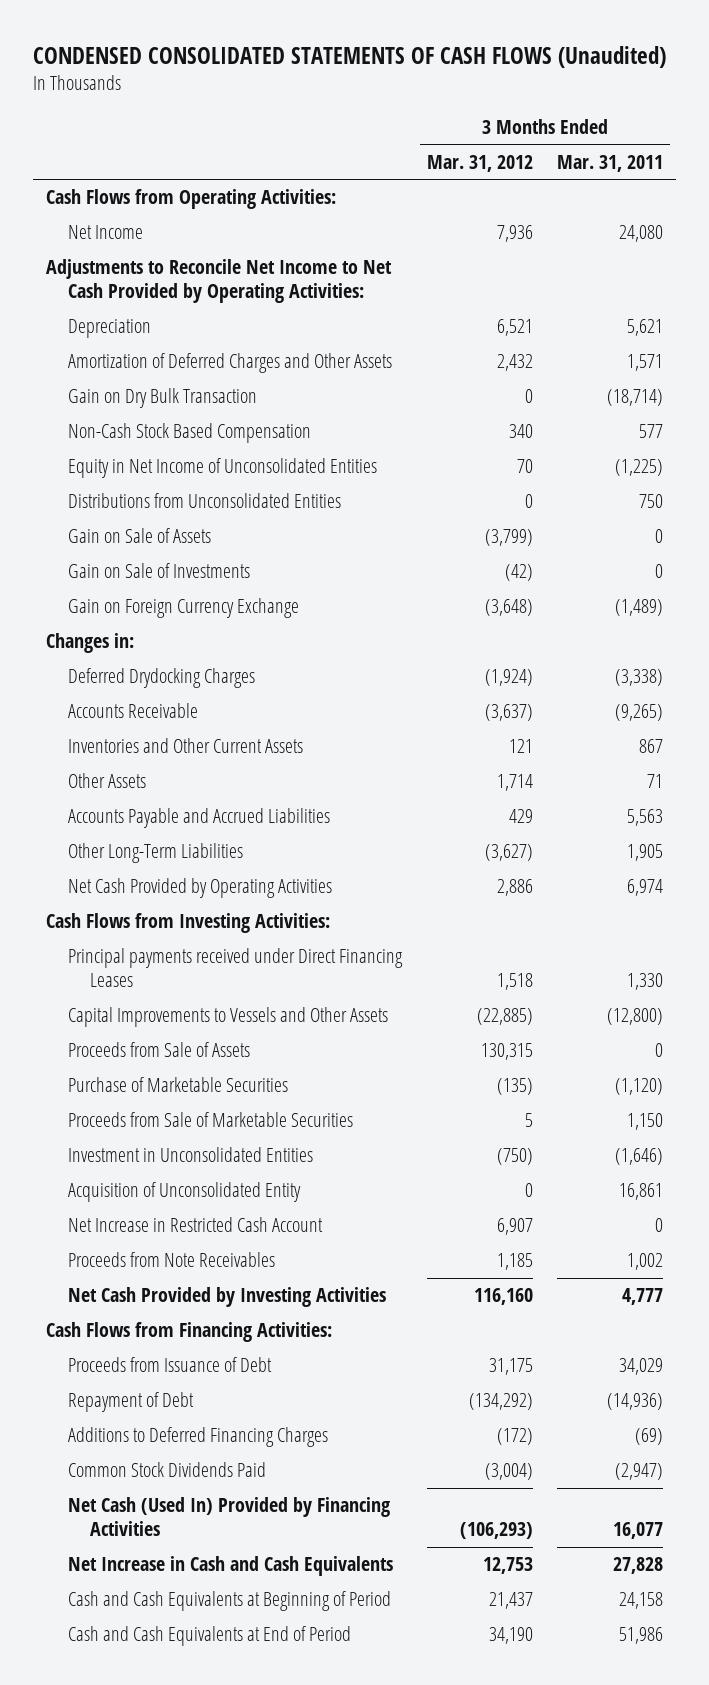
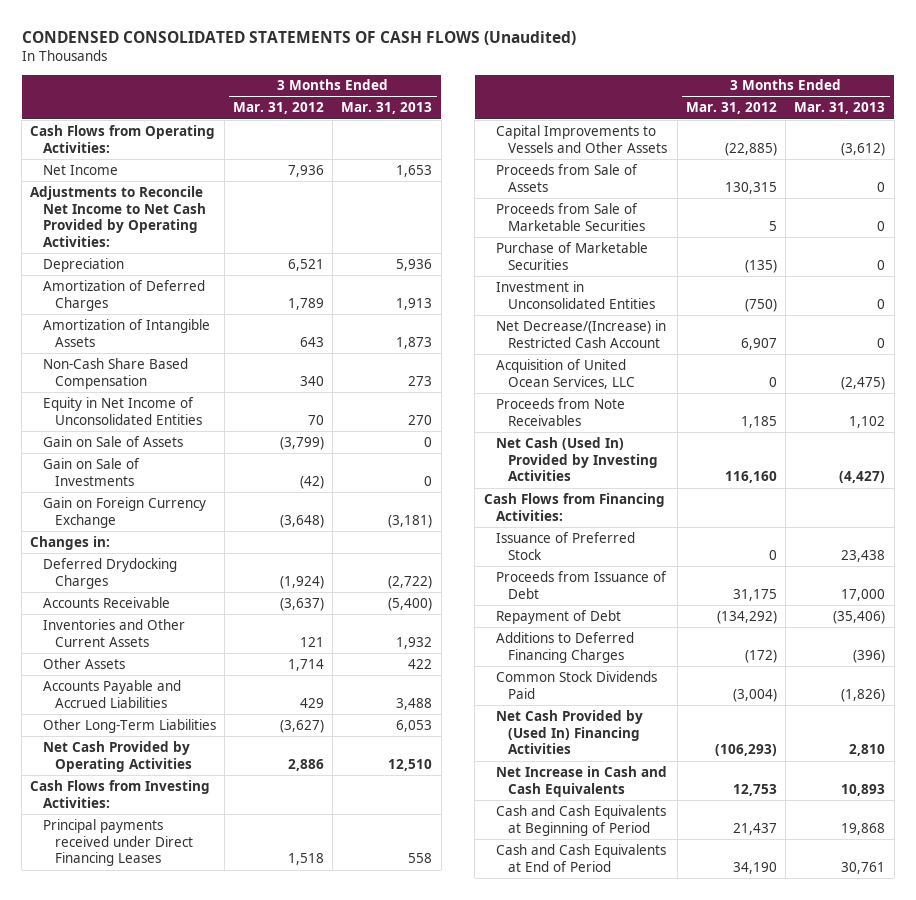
[557,154,664,172] Mar. 31, 2011 -> none
none -> [341,102,433,115] Mar. 31, 2013
[67,388,257,409] Gain on Dry Bulk Transaction -> none
[67,353,392,374] Amortization of Deferred Charges and Other Assets -> [42,279,205,311] Amortization of Deferred Charges
[496,354,533,372] 2,432 -> [287,297,324,310] 1,789
none -> [42,318,210,347] Amortization of Intangible Assets
[67,423,311,444] Non-Cash Stock Based Compensation -> [42,357,188,389] Non-Cash Share Based Compensation
[67,493,341,509] Distributions from Unconsolidated Entities -> none
[67,1077,288,1093] Purchase of Marketable Securities -> [495,241,648,270] Purchase of Marketable Securities
[67,1182,301,1203] Acquisition of Unconsolidated Entity -> none
[67,1217,323,1233] Net Increase in Restricted Cash Account -> [495,319,666,348] Net Decrease/(Increase) in Restricted Cash Account
none -> [495,358,635,389] Acquisition of United Ocean Services, LLC
[67,1287,386,1308] Net Cash Provided by Investing Activities -> [495,436,658,482] Net Cash (Used In) Provided by Investing Activities
none -> [495,531,635,560] Issuance of Preferred Stock
[67,1497,390,1537] Net Cash (Used In) Provided by Financing Activities -> [495,709,643,755] Net Cash Provided by (Used In) Financing Activities

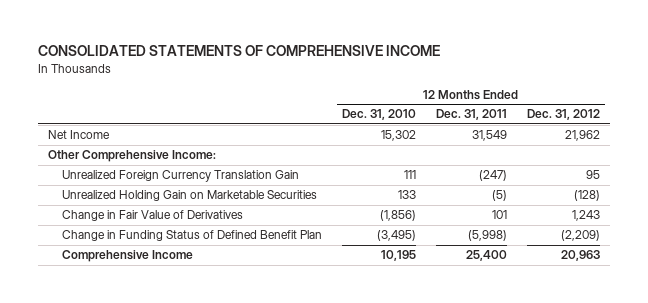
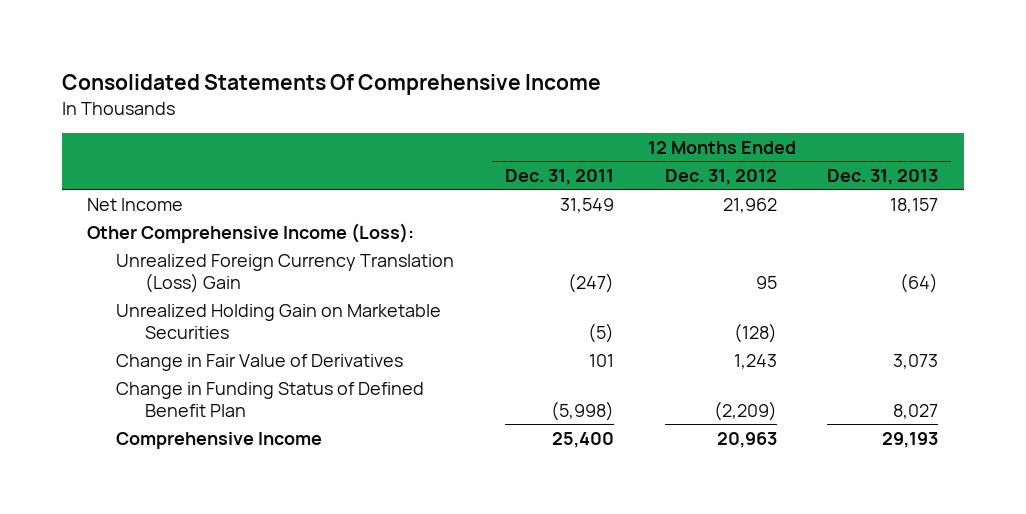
[37,45,440,57] CONSOLIDATED STATEMENTS OF COMPREHENSIVE INCOME -> [62,74,602,96] Consolidated Statements Of Comprehensive Income
[341,109,416,121] Dec. 31, 2010 -> none
none -> [827,168,939,185] Dec. 31, 2013
[47,150,216,163] Other Comprehensive Income: -> [87,222,415,243] Other Comprehensive Income (Loss):
[61,170,299,183] Unrealized Foreign Currency Translation Gain -> [116,253,455,294] Unrealized Foreign Currency Translation (Loss) Gain

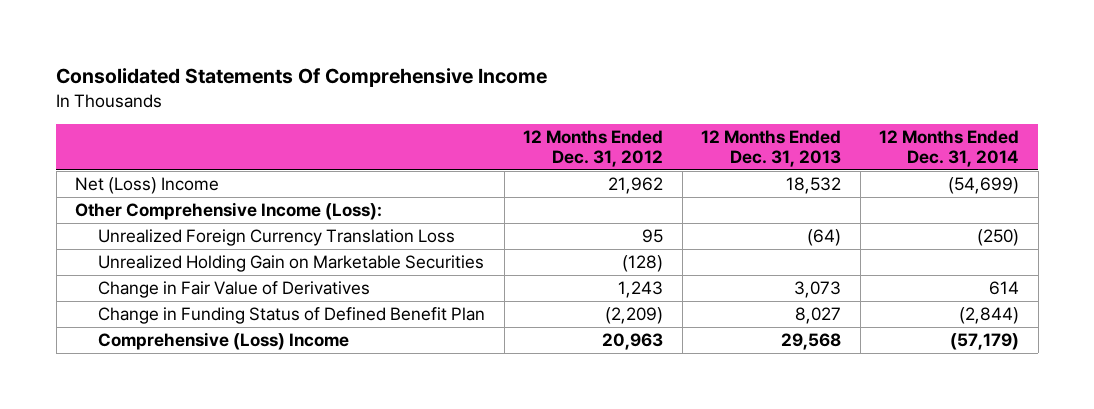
[505,168,615,185] Dec. 31, 2011 -> none
none -> [879,129,1020,168] 12 Months Ended Dec. 31, 2014
[87,197,184,211] Net Income -> [75,176,220,194] Net (Loss) Income
[890,197,939,213] 18,157 -> [786,176,842,194] 18,532
[116,253,455,294] Unrealized Foreign Currency Translation (Loss) Gain -> [98,228,456,246] Unrealized Foreign Currency Translation Loss
[116,431,323,449] Comprehensive Income -> [98,331,350,350] Comprehensive (Loss) Income
[882,431,939,448] 29,193 -> [781,332,842,350] 29,568

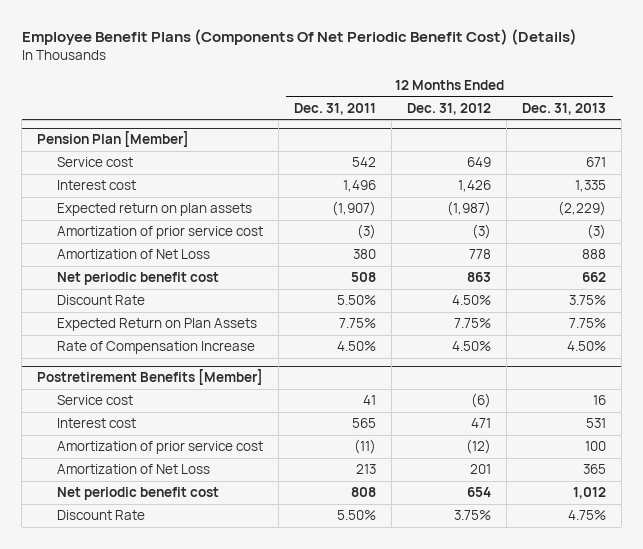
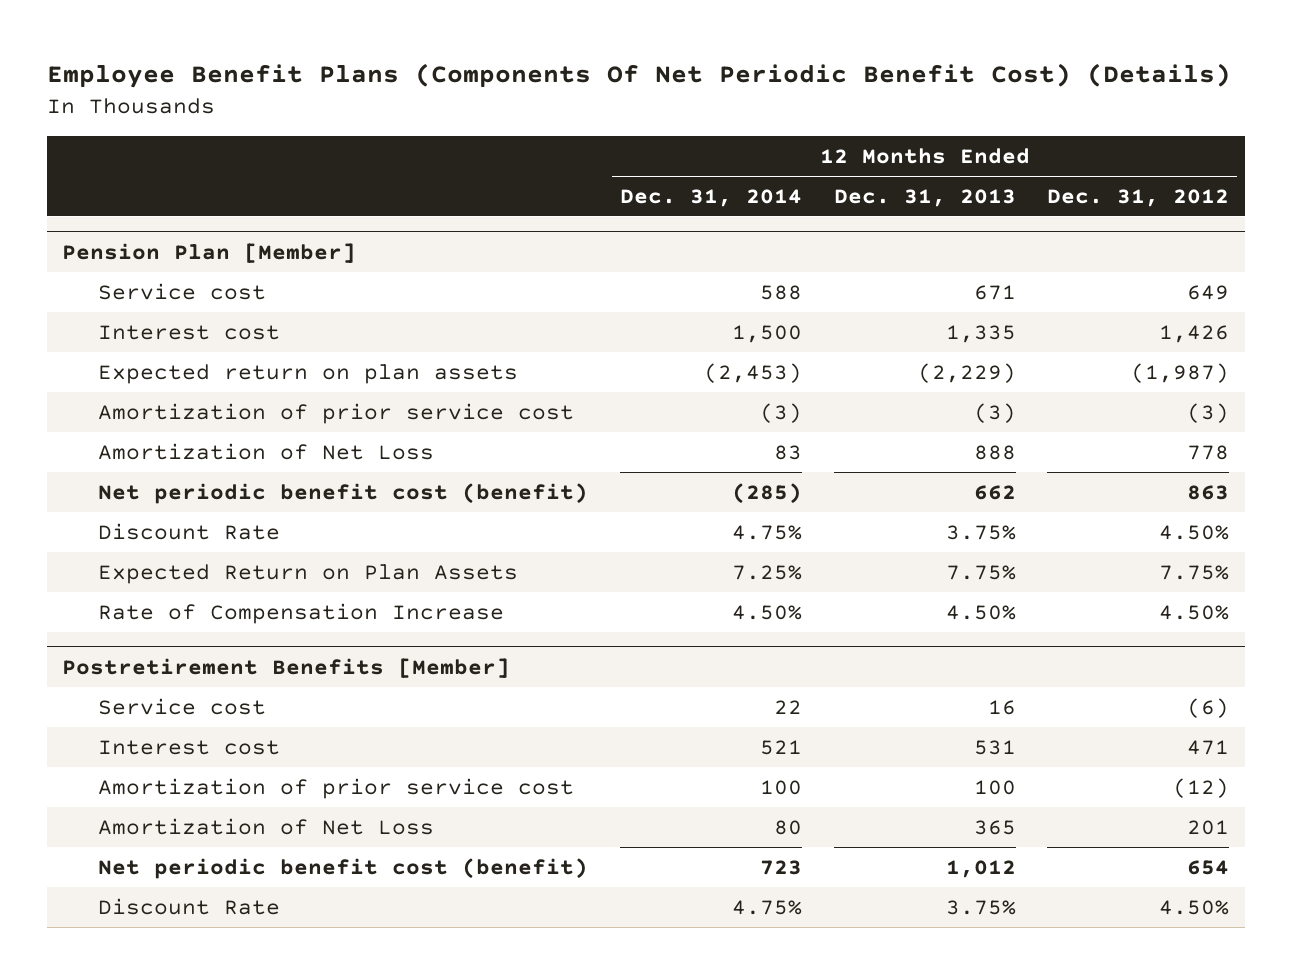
[294,102,377,115] Dec. 31, 2011 -> none
none -> [619,188,802,207] Dec. 31, 2014
[57,272,220,286] Net periodic benefit cost -> [97,482,588,504] Net periodic benefit cost (benefit)
[57,487,220,501] Net periodic benefit cost -> [97,857,588,879] Net periodic benefit cost (benefit)
[453,510,491,521] 3.75% -> [1159,899,1230,915] 4.50%
[567,510,606,521] 4.75% -> [945,899,1016,915] 3.75%

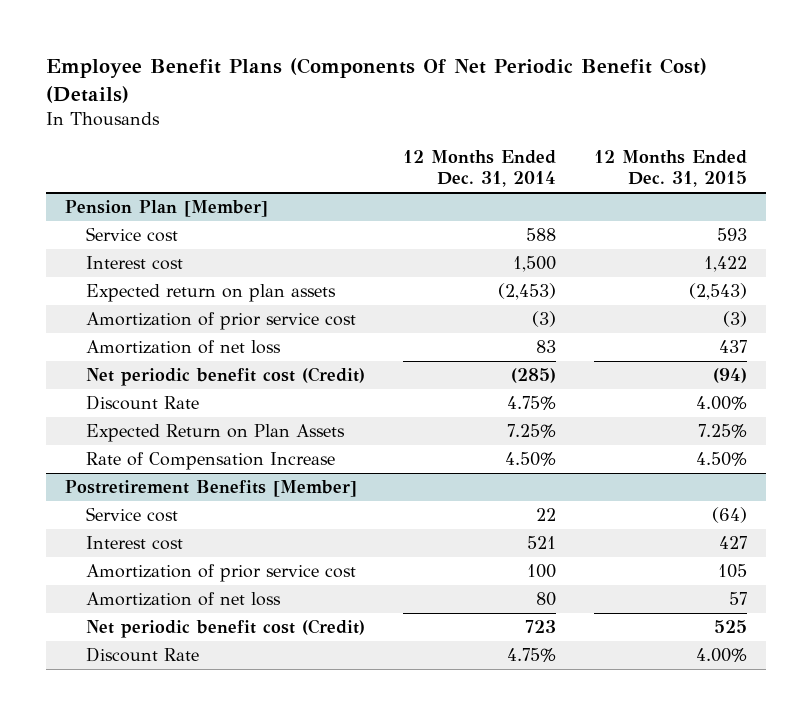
[833,188,1016,207] Dec. 31, 2013 -> none
[1047,188,1230,207] Dec. 31, 2012 -> none
none -> [593,150,747,188] 12 Months Ended Dec. 31, 2015
[97,442,434,460] Amortization of Net Loss -> [86,340,282,355] Amortization of net loss
[97,482,588,504] Net periodic benefit cost (benefit) -> [86,367,366,387] Net periodic benefit cost (Credit)
[97,817,434,835] Amortization of Net Loss -> [86,592,282,607] Amortization of net loss
[97,857,588,879] Net periodic benefit cost (benefit) -> [86,619,366,639] Net periodic benefit cost (Credit)

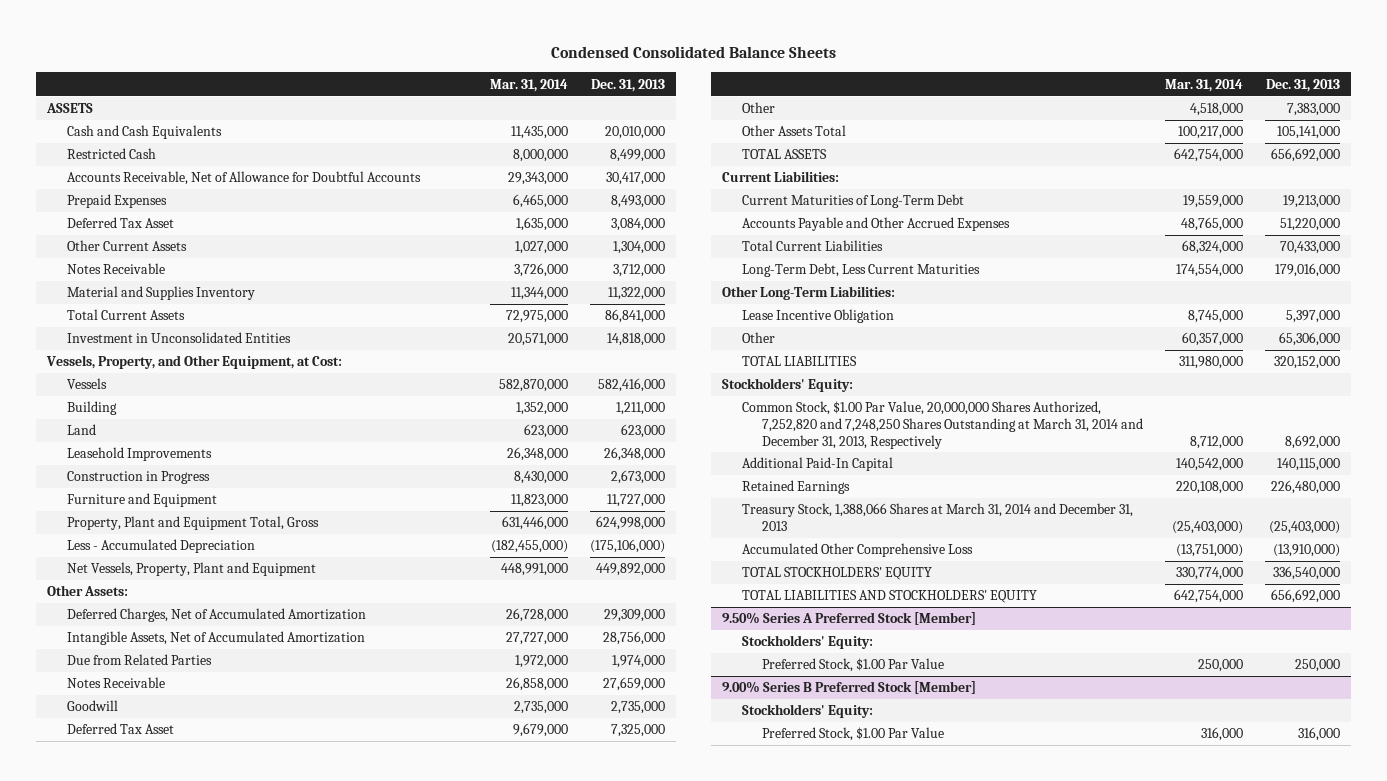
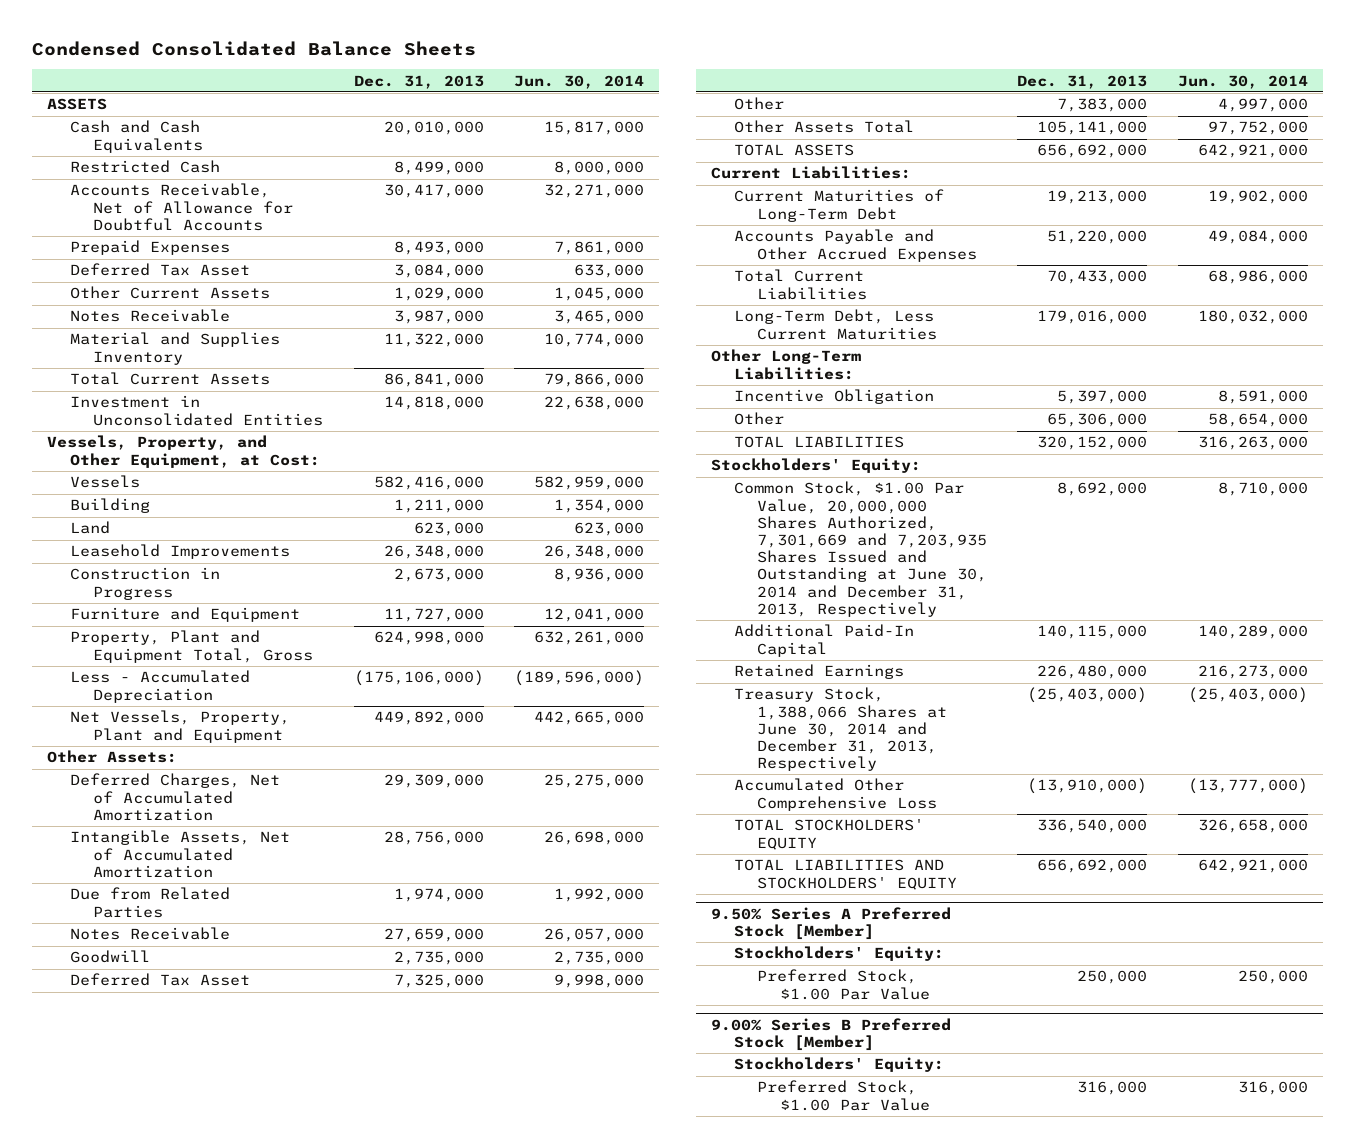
[490,78,569,92] Mar. 31, 2014 -> none
none -> [514,74,645,89] Jun. 30, 2014
[613,241,666,255] 1,304,000 -> [393,287,484,302] 1,029,000
[613,264,666,278] 3,712,000 -> [393,310,484,325] 3,987,000
[742,309,895,324] Lease Incentive Obligation -> [733,389,934,405] Incentive Obligation
[742,401,1144,449] Common Stock, $1.00 Par Value, 20,000,000 Shares Authorized, 7,252,820 and 7,248,250 Shares Outstanding at March 31, 2014 and December 31, 2013, Respectively -> [733,481,988,617] Common Stock, $1.00 Par Value, 20,000,000 Shares Authorized, 7,301,669 and 7,203,935 Shares Issued and Outstanding at June 30, 2014 and December 31, 2013, Respectively
[742,503,1134,532] Treasury Stock, 1,388,066 Shares at March 31, 2014 and December 31, 2013 -> [733,687,948,772] Treasury Stock, 1,388,066 Shares at June 30, 2014 and December 31, 2013, Respectively

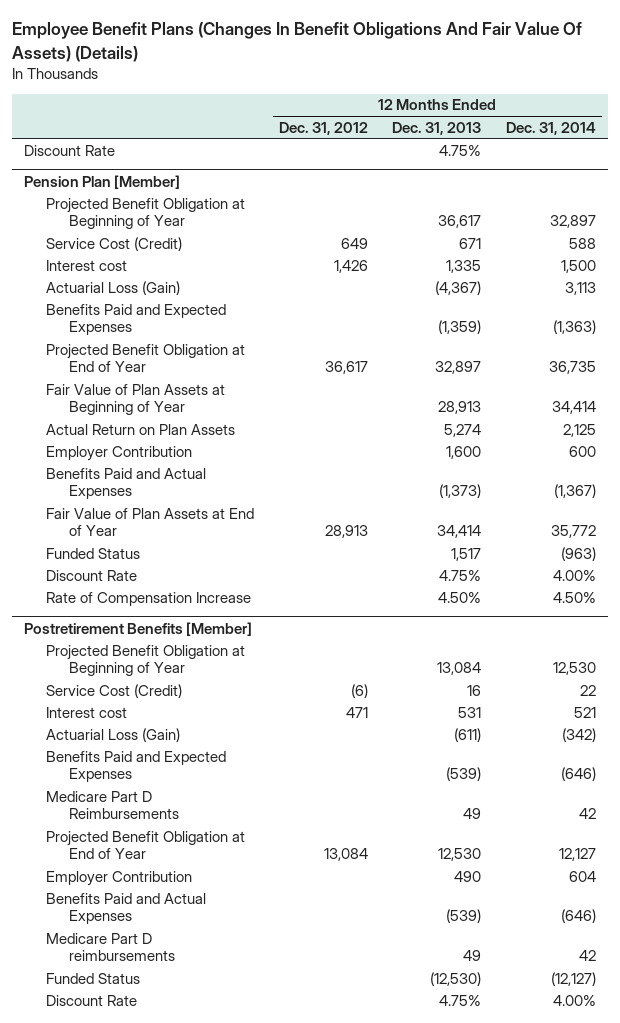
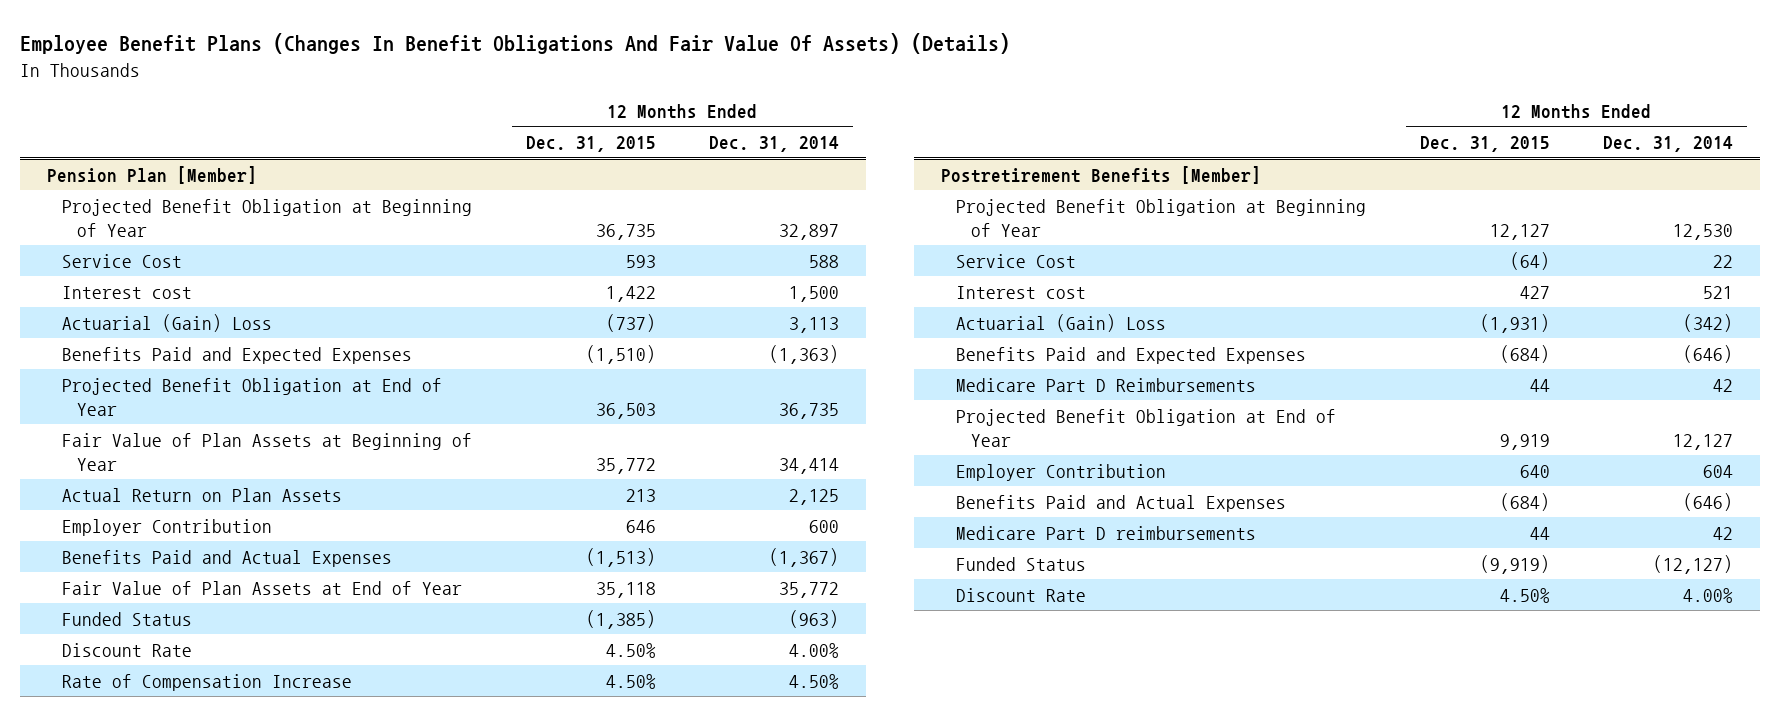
[278,121,368,135] Dec. 31, 2012 -> none
[392,121,482,135] Dec. 31, 2013 -> none
none -> [525,136,656,153] Dec. 31, 2015
[24,144,116,156] Discount Rate -> none
[46,236,183,251] Service Cost (Credit) -> [62,253,183,268] Service Cost
[46,280,181,295] Actuarial Loss (Gain) -> [62,313,273,332] Actuarial (Gain) Loss
[46,683,183,698] Service Cost (Credit) -> [956,253,1077,268] Service Cost
[46,727,181,742] Actuarial Loss (Gain) -> [956,313,1167,332] Actuarial (Gain) Loss

